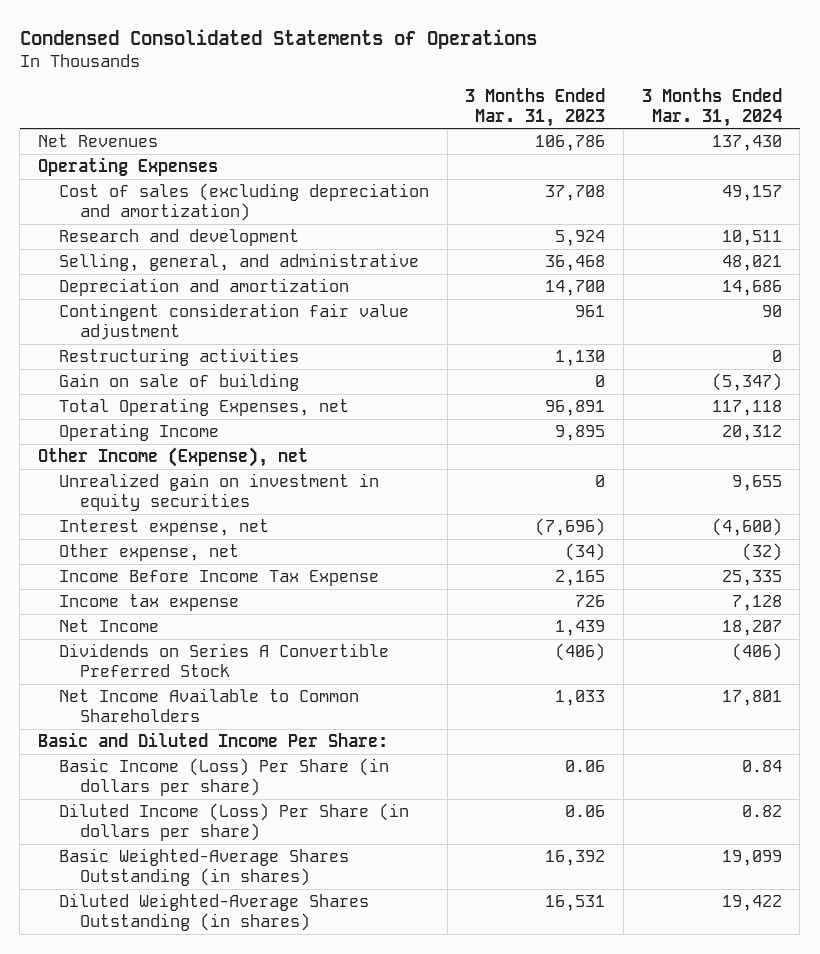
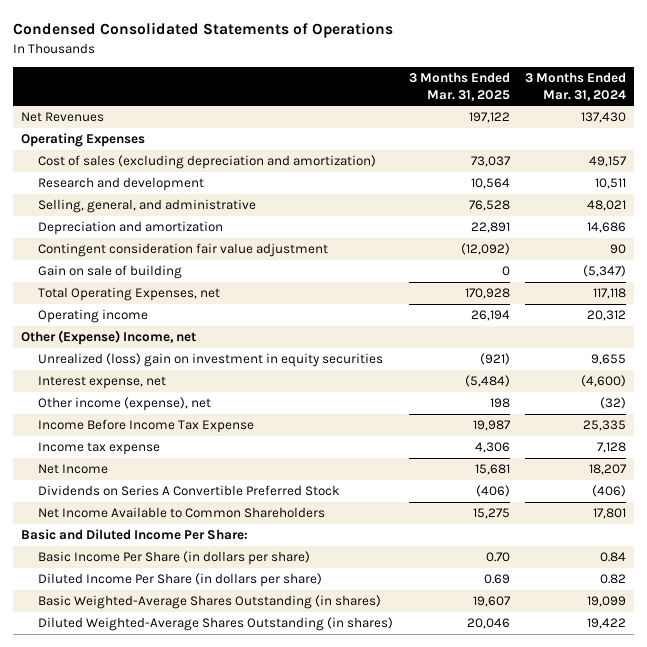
[465,87,606,127] 3 Months Ended Mar. 31, 2023 -> none
none -> [408,71,510,101] 3 Months Ended Mar. 31, 2025
[58,348,299,367] Restructuring activities -> none
[58,423,219,442] Operating Income -> [38,309,149,324] Operating income
[37,447,308,468] Other Income (Expense), net -> [20,330,196,346] Other (Expense) Income, net
[58,473,379,512] Unrealized gain on investment in equity securities -> [38,353,384,368] Unrealized (loss) gain on investment in equity securities
[58,544,239,562] Other expense, net -> [38,397,212,412] Other income (expense), net
[58,758,389,797] Basic Income (Loss) Per Share (in dollars per share) -> [38,551,311,566] Basic Income Per Share (in dollars per share)
[58,803,409,842] Diluted Income (Loss) Per Share (in dollars per share) -> [38,573,323,588] Diluted Income Per Share (in dollars per share)

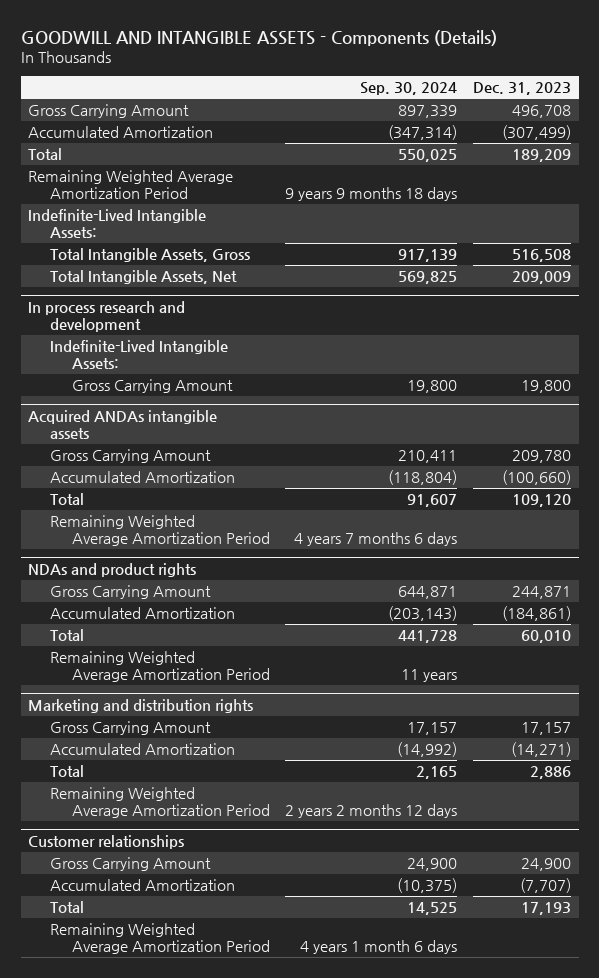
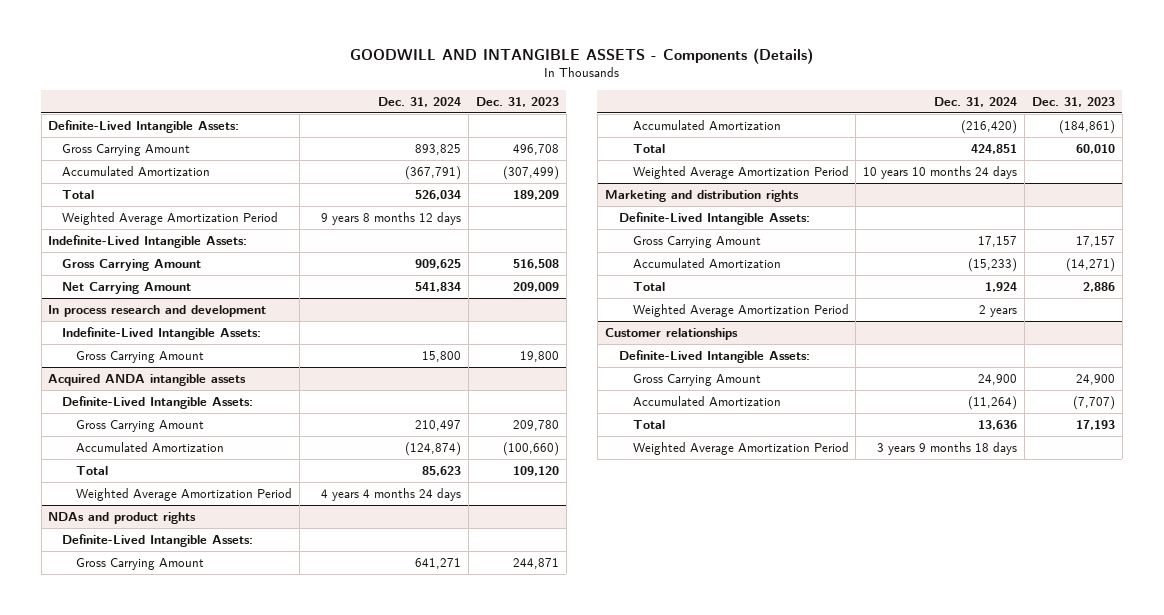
[360,82,458,96] Sep. 30, 2024 -> none
none -> [378,96,462,107] Dec. 31, 2024
none -> [48,119,240,133] Definite-Lived Intangible Assets:
[28,169,234,200] Remaining Weighted Average Amortization Period -> [62,211,279,225] Weighted Average Amortization Period
[50,247,251,262] Total Intangible Assets, Gross -> [62,258,202,271] Gross Carrying Amount
[50,269,238,284] Total Intangible Assets, Net -> [62,281,192,294] Net Carrying Amount
[28,409,218,440] Acquired ANDAs intangible assets -> [48,373,247,386] Acquired ANDA intangible assets
none -> [62,395,254,409] Definite-Lived Intangible Assets:
[50,514,270,547] Remaining Weighted Average Amortization Period -> [76,487,293,501] Weighted Average Amortization Period
none -> [62,533,254,547] Definite-Lived Intangible Assets:
[50,650,270,683] Remaining Weighted Average Amortization Period -> [632,165,849,179] Weighted Average Amortization Period
none -> [618,211,810,225] Definite-Lived Intangible Assets:
[50,786,270,819] Remaining Weighted Average Amortization Period -> [632,303,849,317] Weighted Average Amortization Period
none -> [618,349,810,363] Definite-Lived Intangible Assets:
[50,922,270,955] Remaining Weighted Average Amortization Period -> [632,441,849,455] Weighted Average Amortization Period

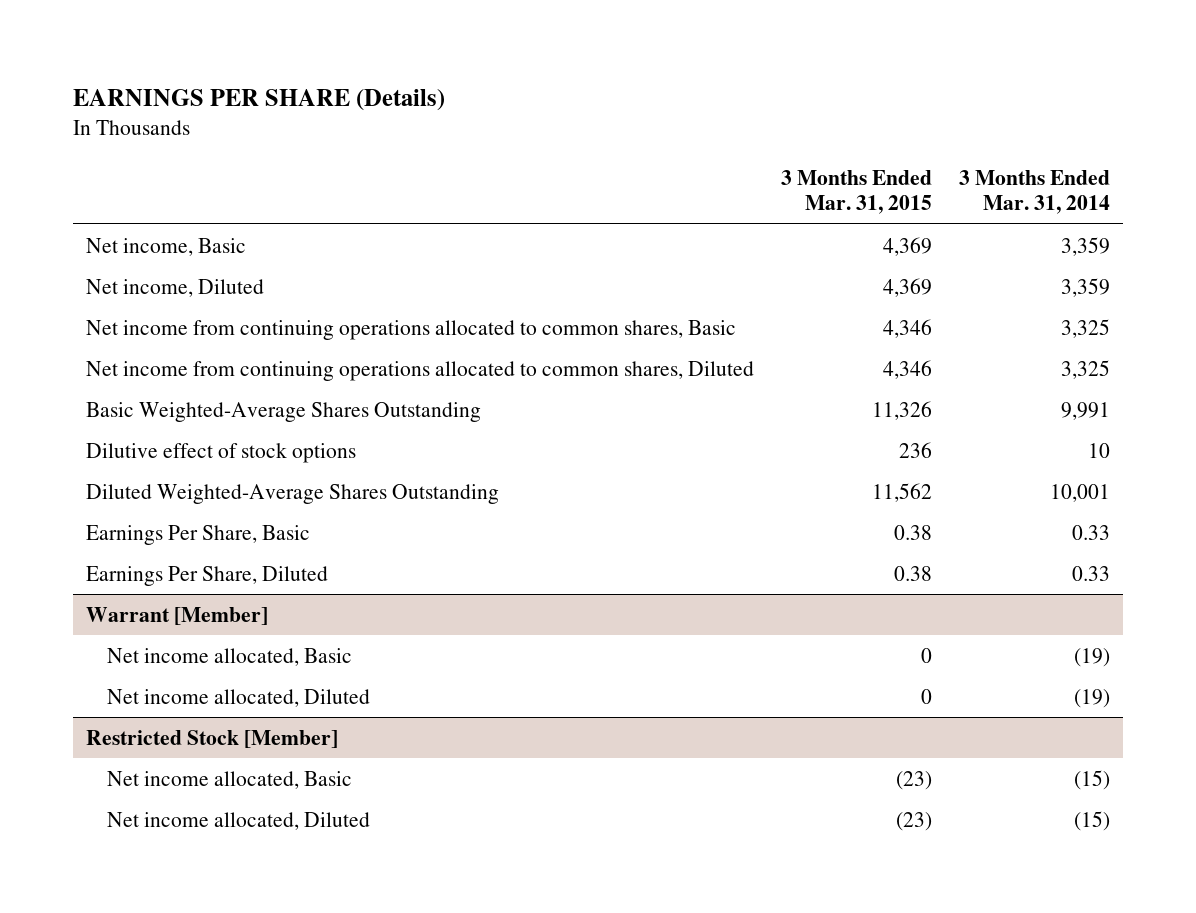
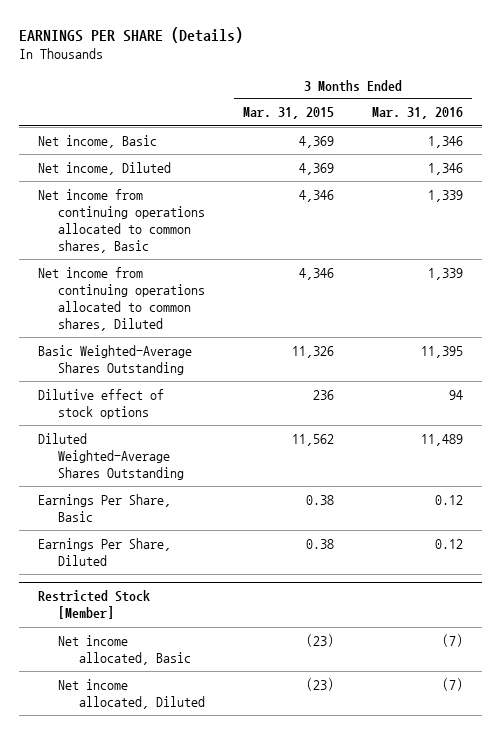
[958,169,1110,214] 3 Months Ended Mar. 31, 2014 -> none
none -> [372,107,464,120] Mar. 31, 2016
[86,606,269,625] Warrant [Member] -> none
[107,647,353,666] Net income allocated, Basic -> none
[107,688,371,707] Net income allocated, Diluted -> none

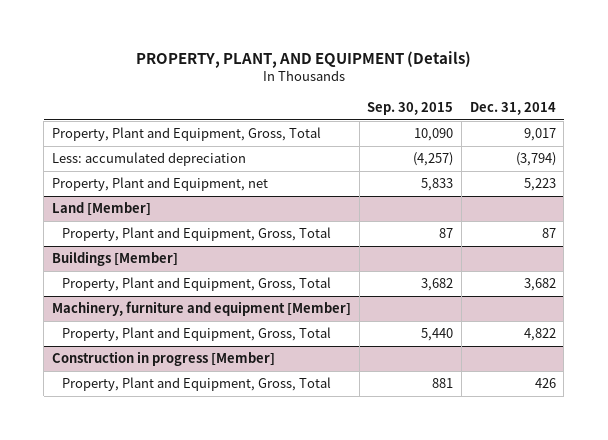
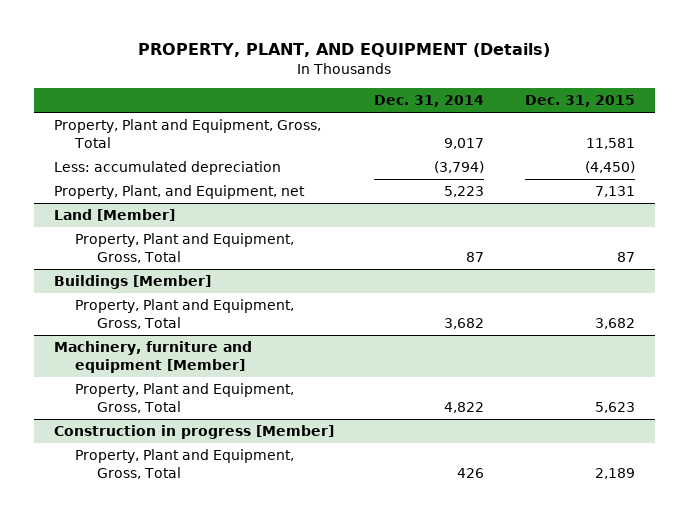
[367,101,454,115] Sep. 30, 2015 -> none
none -> [524,94,635,107] Dec. 31, 2015
[51,177,268,192] Property, Plant and Equipment, net -> [54,185,306,200] Property, Plant, and Equipment, net

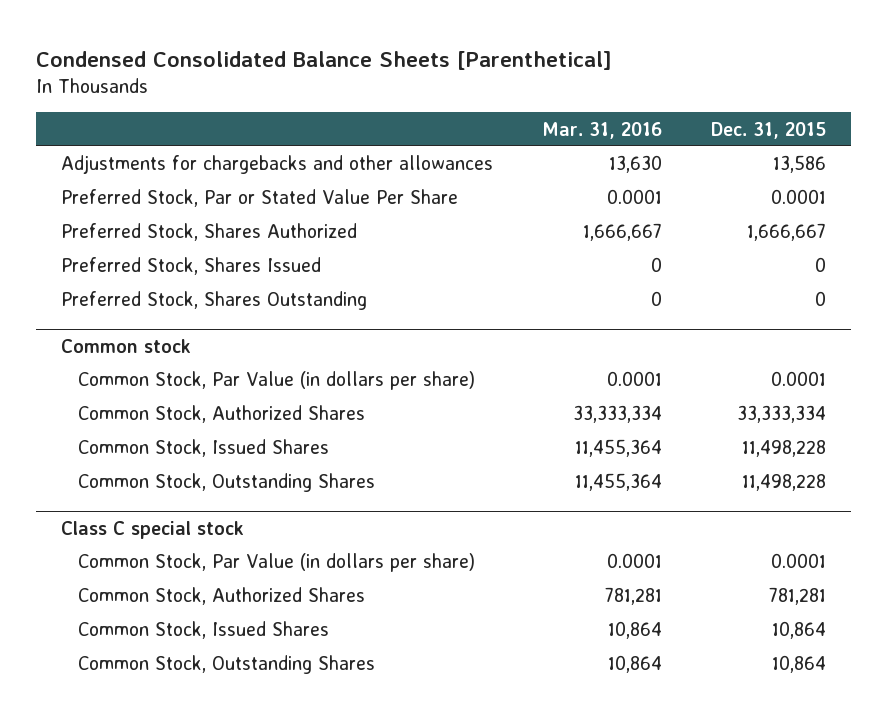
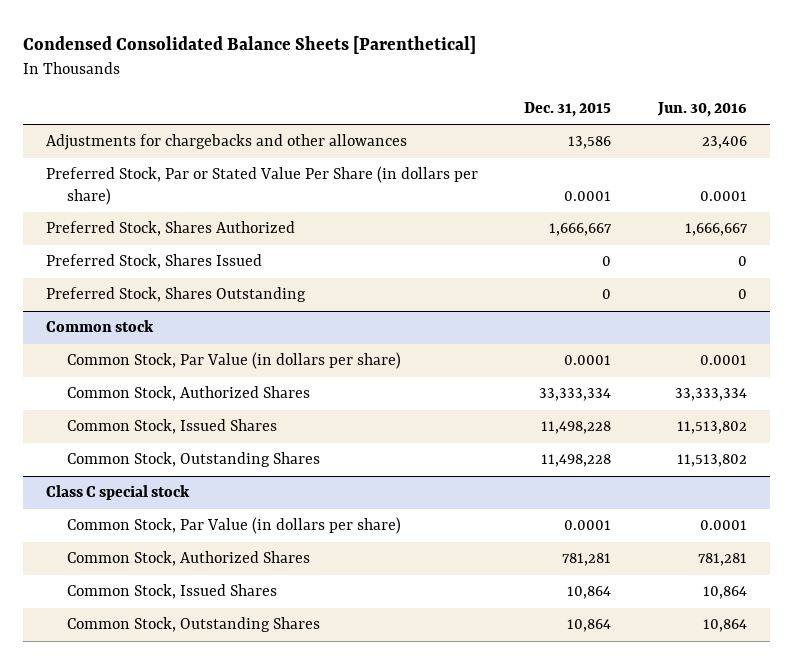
[542,121,663,139] Mar. 31, 2016 -> none
none -> [656,101,747,117] Jun. 30, 2016
[60,189,458,208] Preferred Stock, Par or Stated Value Per Share -> [46,166,479,205] Preferred Stock, Par or Stated Value Per Share (in dollars per share)

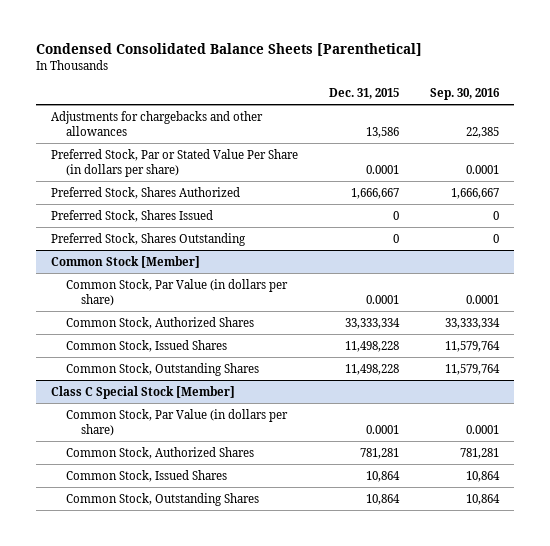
[656,101,747,117] Jun. 30, 2016 -> none
none -> [429,88,500,101] Sep. 30, 2016
[46,320,155,333] Common stock -> [51,255,201,268] Common Stock [Member]
[46,485,191,501] Class C special stock -> [51,385,236,399] Class C Special Stock [Member]

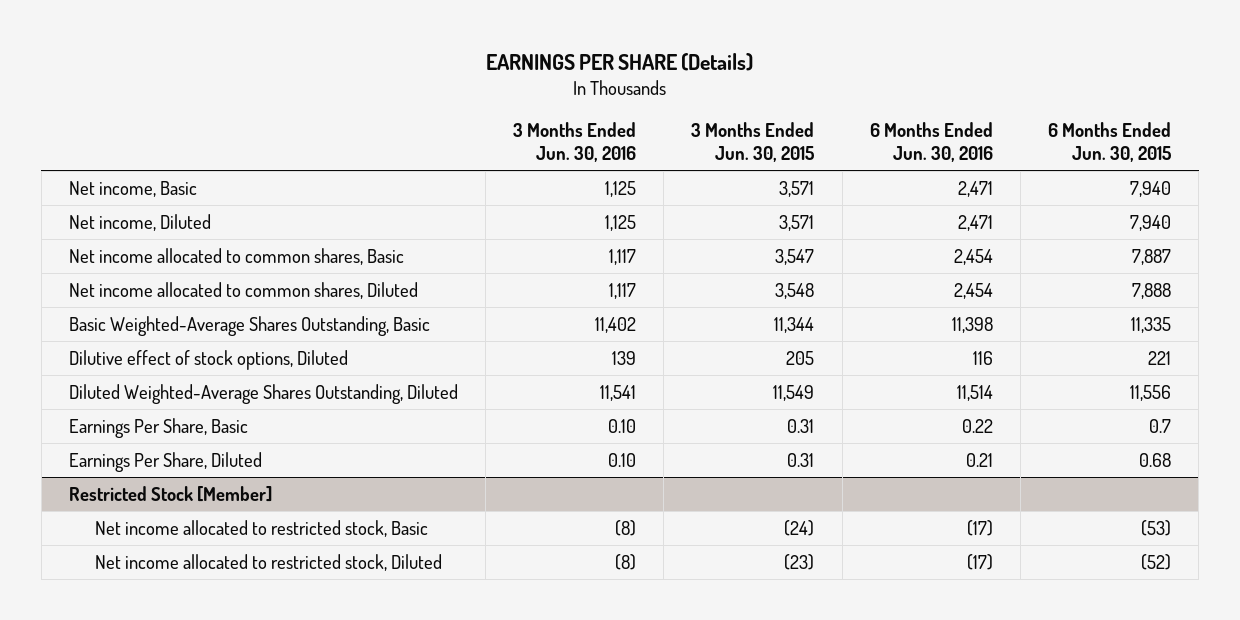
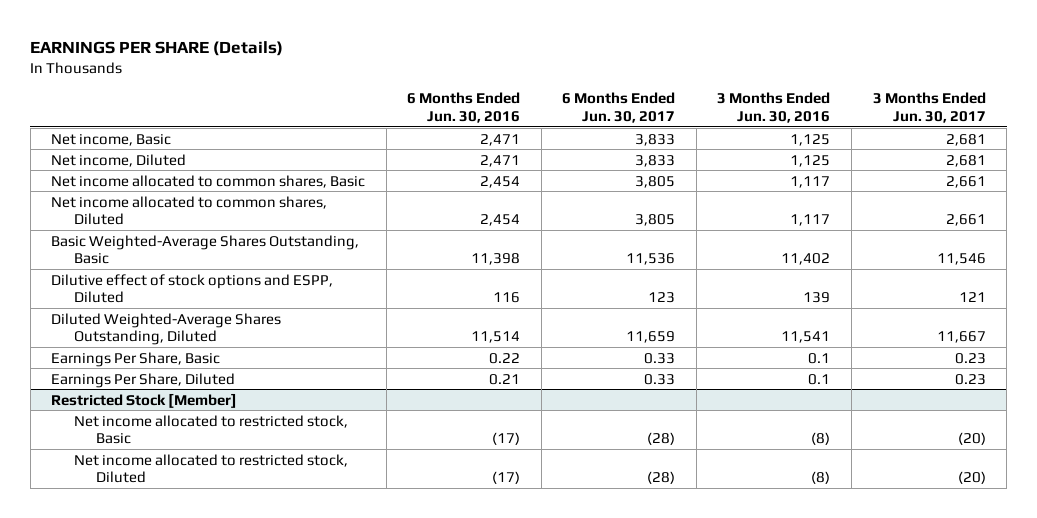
[691,122,815,162] 3 Months Ended Jun. 30, 2015 -> none
[1048,122,1172,162] 6 Months Ended Jun. 30, 2015 -> none
none -> [562,92,676,124] 6 Months Ended Jun. 30, 2017
none -> [872,92,986,124] 3 Months Ended Jun. 30, 2017
[68,349,348,370] Dilutive effect of stock options, Diluted -> [51,273,334,304] Dilutive effect of stock options and ESPP, Diluted
[608,418,637,433] 0.10 -> [808,352,831,364] 0.1
[608,452,637,467] 0.10 -> [808,373,831,385] 0.1

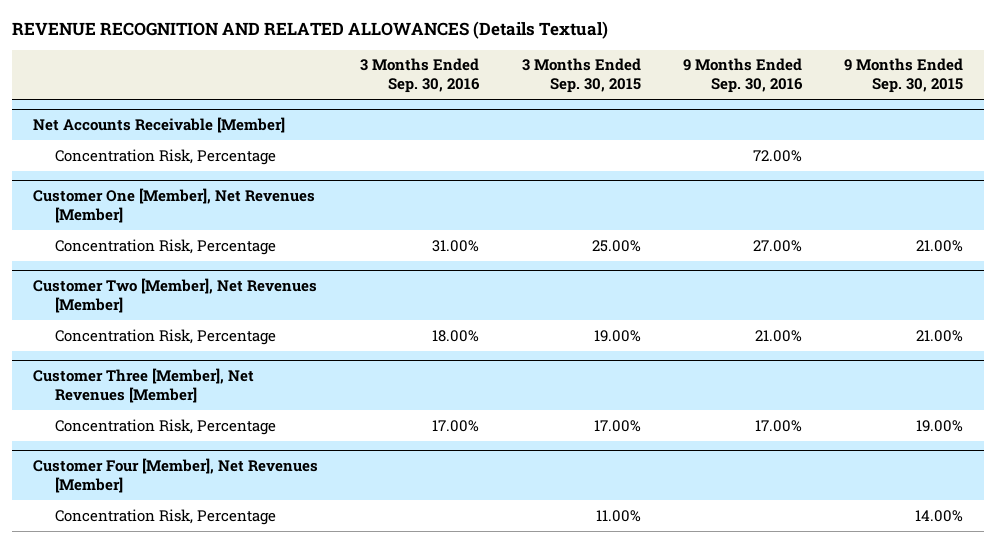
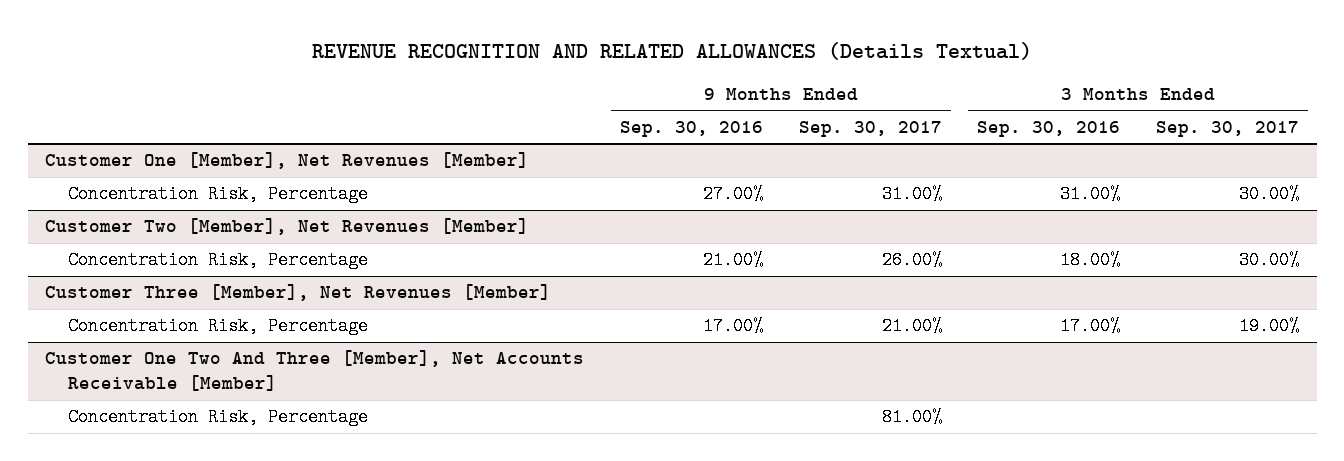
[521,58,641,94] 3 Months Ended Sep. 30, 2015 -> none
[844,58,964,94] 9 Months Ended Sep. 30, 2015 -> none
none -> [798,120,942,137] Sep. 30, 2017
none -> [1155,120,1299,137] Sep. 30, 2017
[32,117,285,134] Net Accounts Receivable [Member] -> none
[54,148,276,165] Concentration Risk, Percentage -> none
[32,458,318,493] Customer Four [Member], Net Revenues [Member] -> none
none -> [45,350,585,392] Customer One Two And Three [Member], Net Accounts Receivable [Member]

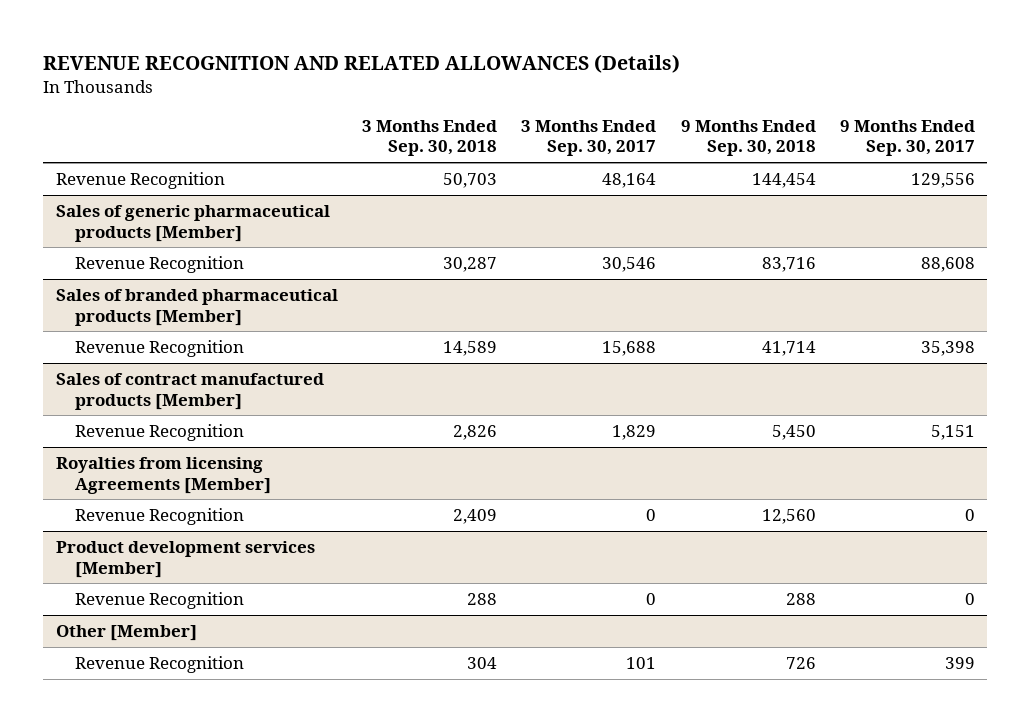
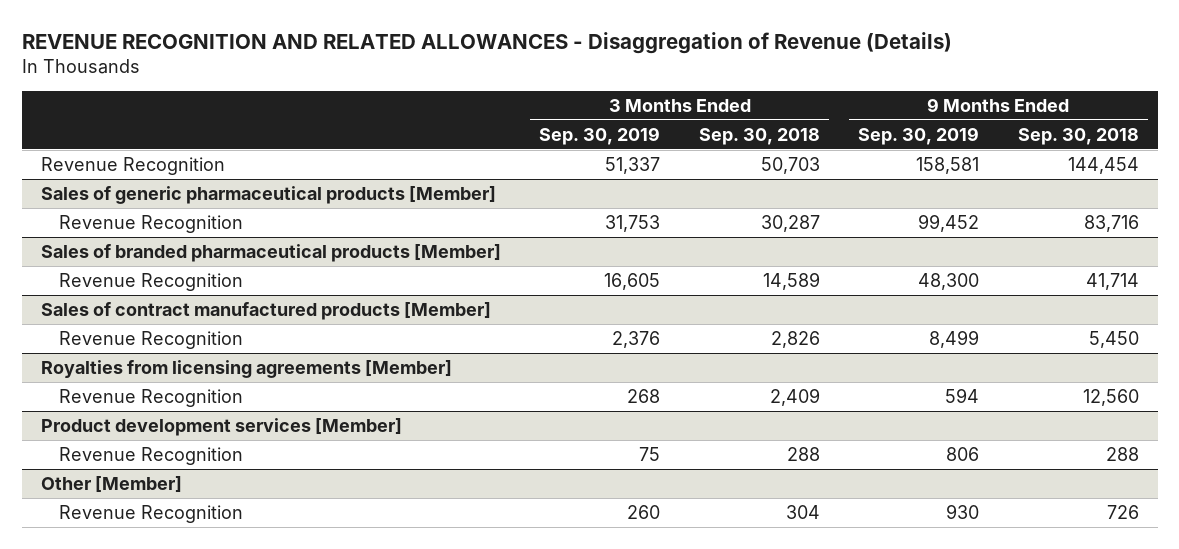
[43,53,681,73] REVENUE RECOGNITION AND RELATED ALLOWANCES (Details) -> [21,32,952,55] REVENUE RECOGNITION AND RELATED ALLOWANCES - Disaggregation of Revenue (Details)
[521,119,657,157] 3 Months Ended Sep. 30, 2017 -> none
[840,119,976,157] 9 Months Ended Sep. 30, 2017 -> none
none -> [539,126,661,145] Sep. 30, 2019
none -> [858,126,980,145] Sep. 30, 2019
[55,457,271,494] Royalties from licensing Agreements [Member] -> [40,359,452,378] Royalties from licensing agreements [Member]

